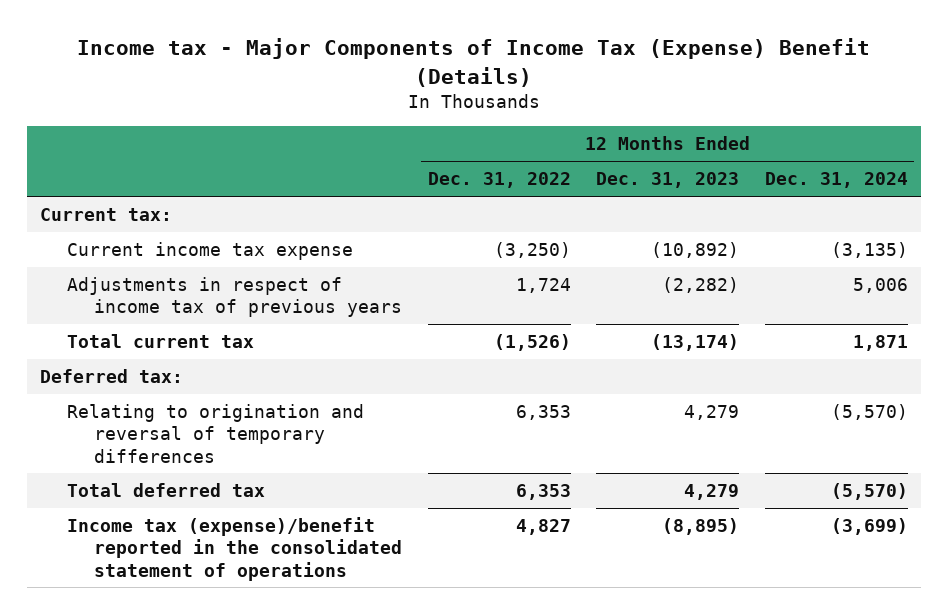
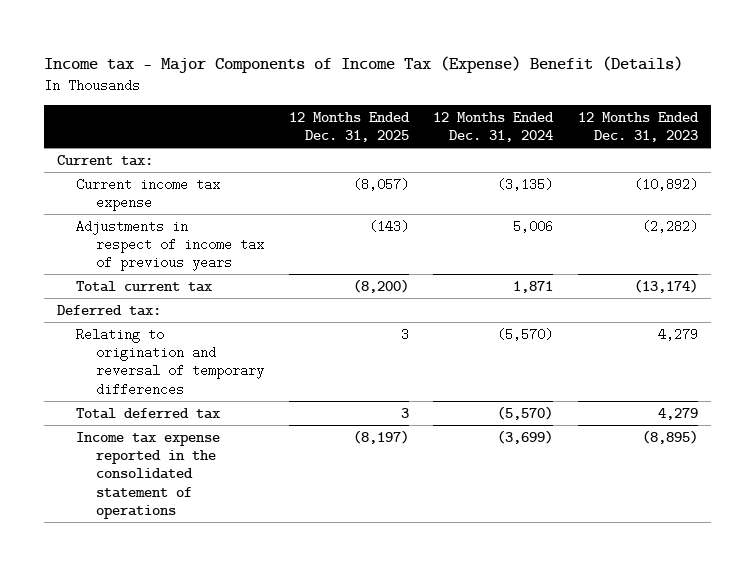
[427,172,571,189] Dec. 31, 2022 -> none
none -> [288,112,410,143] 12 Months Ended Dec. 31, 2025
[66,517,403,581] Income tax (expense)/benefit reported in the consolidated statement of operations -> [76,431,221,520] Income tax expense reported in the consolidated statement of operations

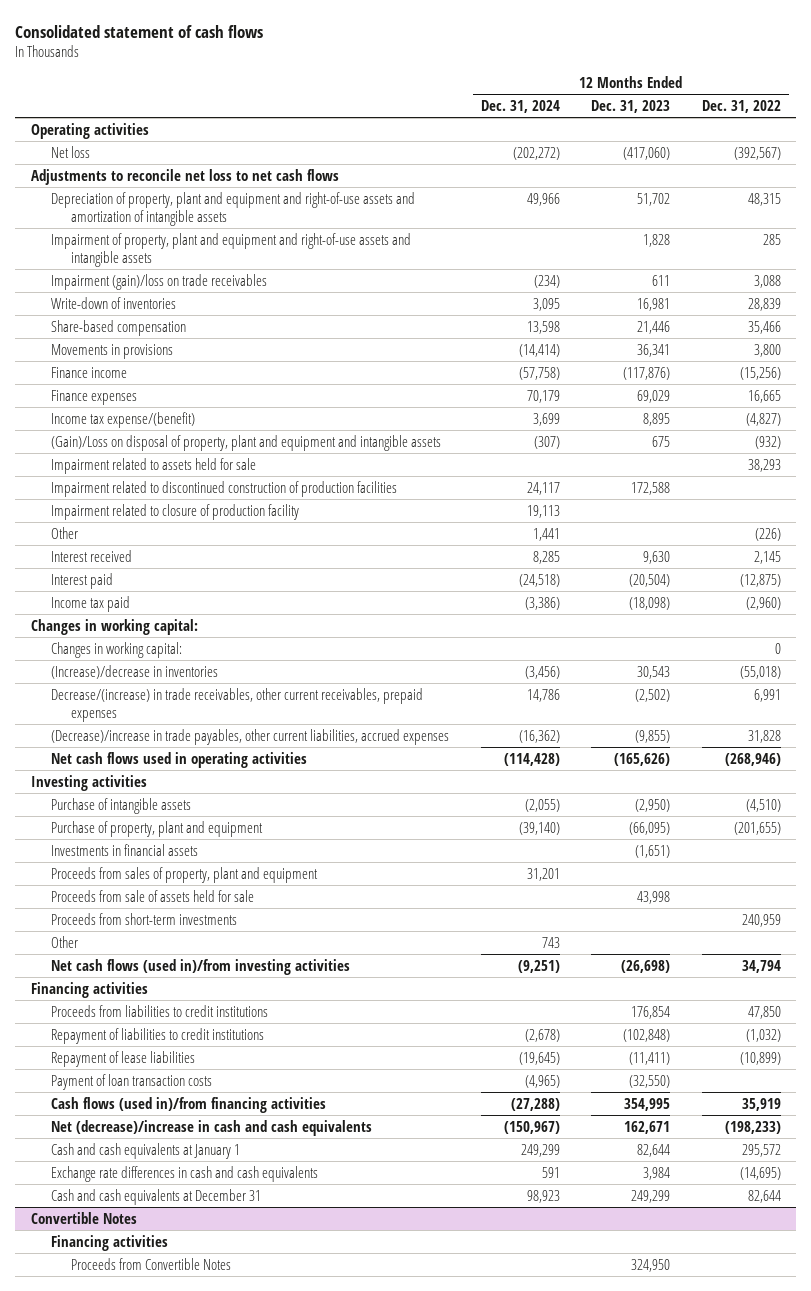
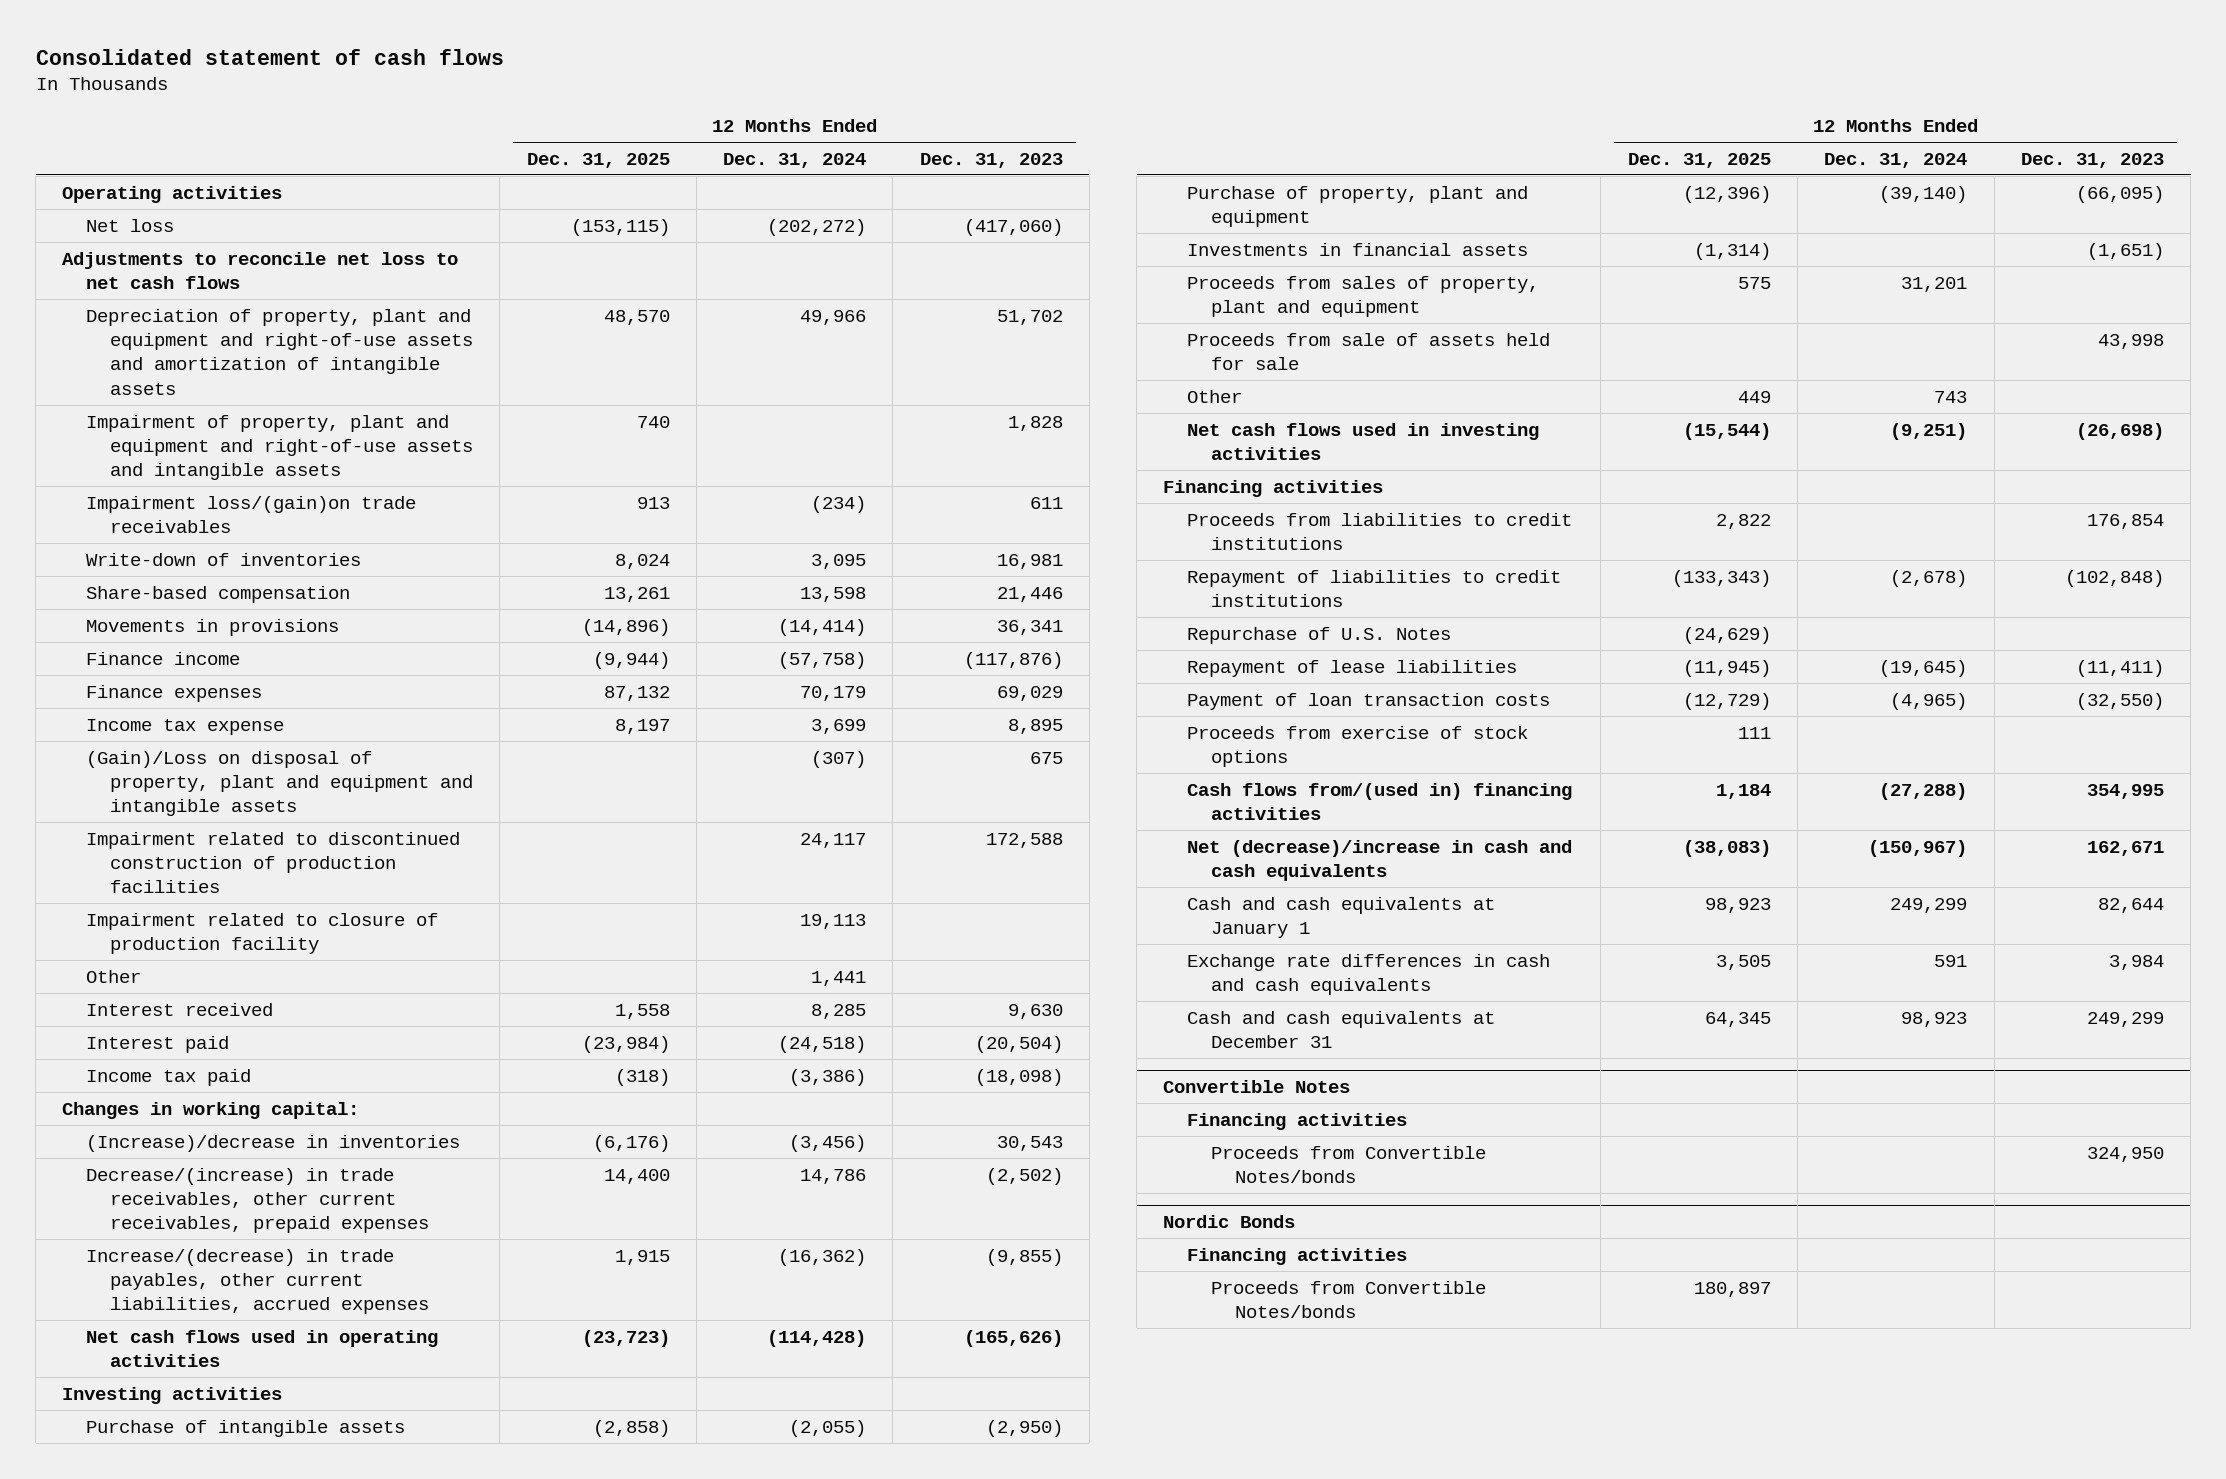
[701,99,781,113] Dec. 31, 2022 -> none
none -> [526,152,670,168] Dec. 31, 2025
[51,273,268,290] Impairment (gain)/loss on trade receivables -> [86,495,417,533] Impairment loss/(gain)on trade receivables
[51,411,196,428] Income tax expense/(benefit) -> [86,718,285,735] Income tax expense
[51,457,257,474] Impairment related to assets held for sale -> none
[51,641,183,658] Changes in working capital: -> none
[51,728,450,745] (Decrease)/increase in trade payables, other current liabilities, accrued expenses -> [86,1248,430,1315] Increase/(decrease) in trade payables, other current liabilities, accrued expenses
[51,912,238,925] Proceeds from short-term investments -> none
[51,958,351,975] Net cash flows (used in)/from investing activities -> [1187,422,1540,460] Net cash flows used in investing activities
none -> [1187,626,1452,644] Repurchase of U.S. Notes
none -> [1187,725,1529,767] Proceeds from exercise of stock options
[51,1096,327,1113] Cash flows (used in)/from financing activities -> [1187,782,1573,820] Cash flows from/(used in) financing activities
[71,1257,232,1270] Proceeds from Convertible Notes -> [1211,1145,1487,1183] Proceeds from Convertible Notes/bonds
none -> [1163,1214,1296,1228] Nordic Bonds
none -> [1187,1247,1408,1265] Financing activities
none -> [1211,1280,1487,1318] Proceeds from Convertible Notes/bonds

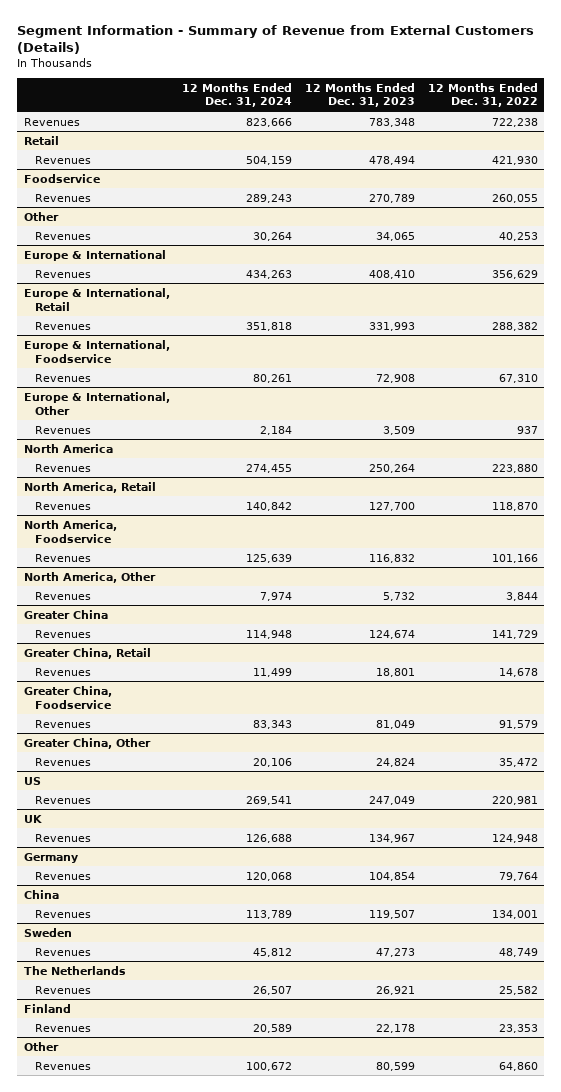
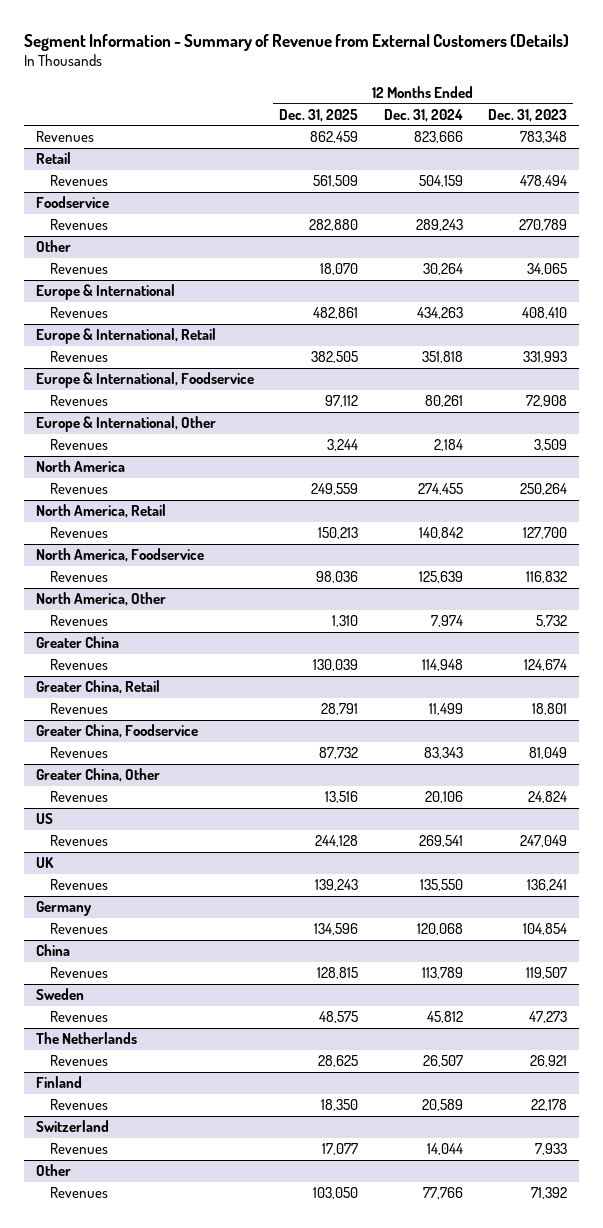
[427,82,538,108] 12 Months Ended Dec. 31, 2022 -> none
none -> [279,108,359,122] Dec. 31, 2025
[246,833,293,843] 126,688 -> [419,879,463,892] 135,550
[369,833,416,843] 134,967 -> [526,879,567,892] 136,241
none -> [36,1120,110,1133] Switzerland
none -> [50,1143,109,1155] Revenues
[246,1061,293,1071] 100,672 -> [422,1187,463,1200] 77,766
[376,1061,416,1071] 80,599 -> [530,1187,567,1200] 71,392

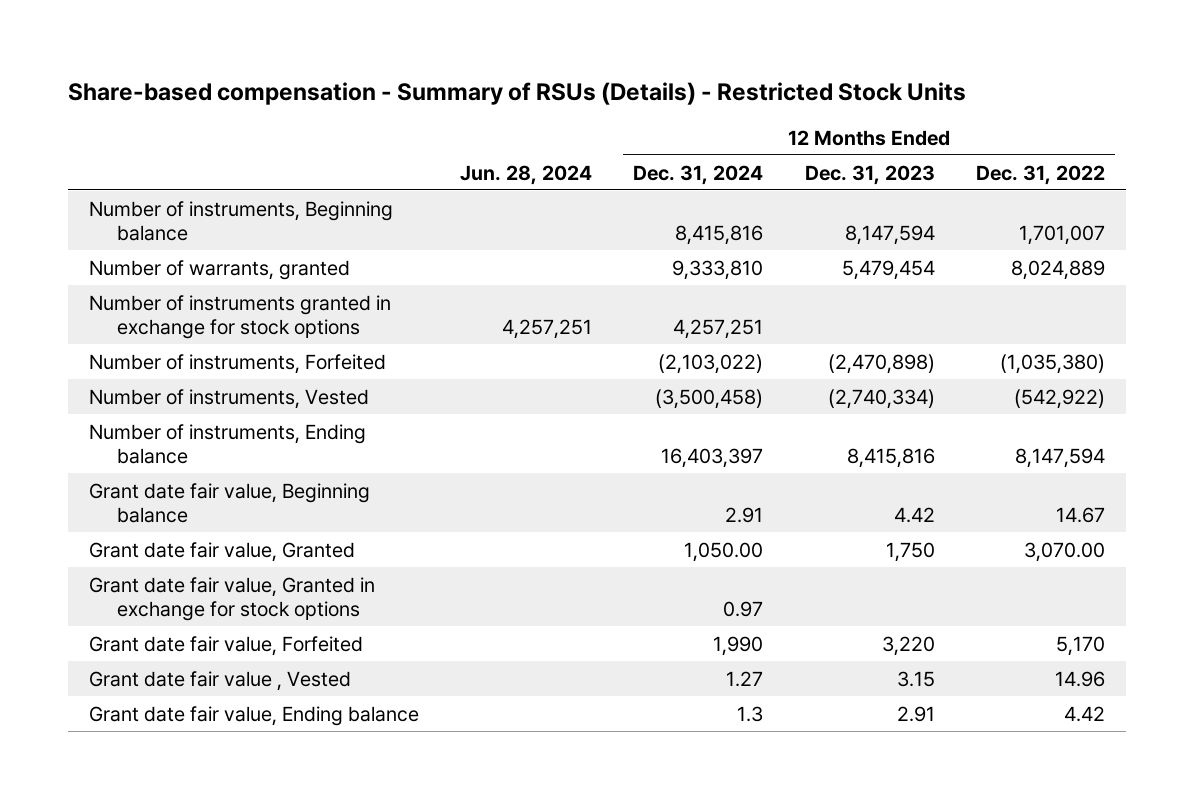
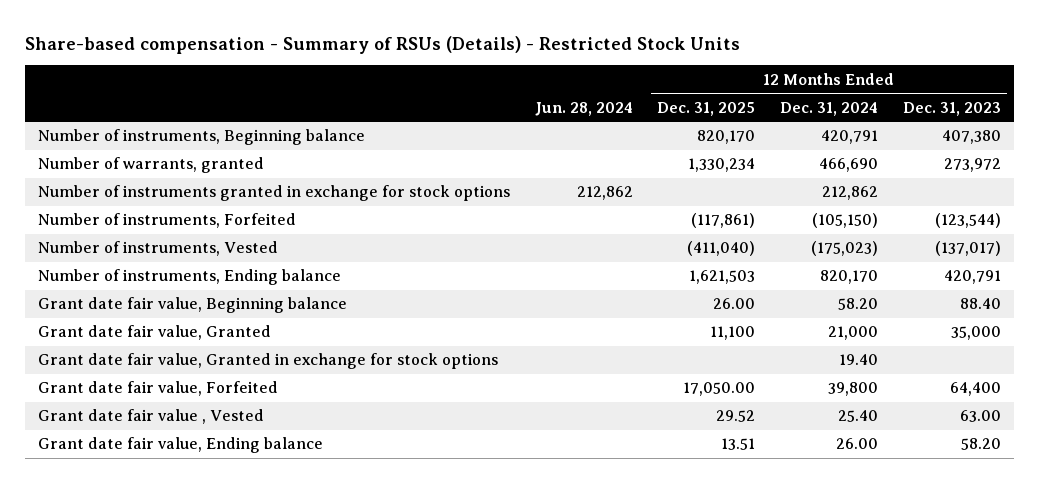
[975,164,1105,185] Dec. 31, 2022 -> none
none -> [657,101,756,116] Dec. 31, 2025
[675,224,764,245] 8,415,816 -> [821,130,879,145] 420,791
[844,224,935,245] 8,147,594 -> [942,130,1002,145] 407,380
[672,259,764,280] 9,333,810 -> [819,158,879,173] 466,690
[841,259,935,280] 5,479,454 -> [944,158,1002,173] 273,972
[502,318,593,339] 4,257,251 -> [576,186,633,201] 212,862
[673,318,764,339] 4,257,251 -> [822,186,879,201] 212,862
[658,353,764,374] (2,103,022) -> [812,213,879,229] (105,150)
[827,353,935,374] (2,470,898) -> [935,213,1002,229] (123,544)
[655,388,764,409] (3,500,458) -> [811,241,879,257] (175,023)
[827,388,935,409] (2,740,334) -> [935,241,1002,257] (137,017)
[661,447,764,468] 16,403,397 -> [820,270,879,285] 820,170
[846,447,935,468] 8,415,816 -> [944,270,1002,285] 420,791
[725,506,764,523] 2.91 -> [838,298,879,311] 58.20
[893,506,935,523] 4.42 -> [960,298,1002,310] 88.40
[684,541,764,562] 1,050.00 -> [828,326,879,341] 21,000
[885,541,935,562] 1,750 -> [951,326,1002,341] 35,000
[723,600,764,617] 0.97 -> [839,354,879,366] 19.40
[713,635,764,656] 1,990 -> [828,382,879,397] 39,800
[881,635,935,656] 3,220 -> [950,382,1002,397] 64,400
[726,670,764,687] 1.27 -> [838,410,879,423] 25.40
[896,670,935,687] 3.15 -> [960,410,1002,423] 63.00
[737,705,764,722] 1.3 -> [836,438,879,450] 26.00
[896,705,935,722] 2.91 -> [961,438,1002,451] 58.20

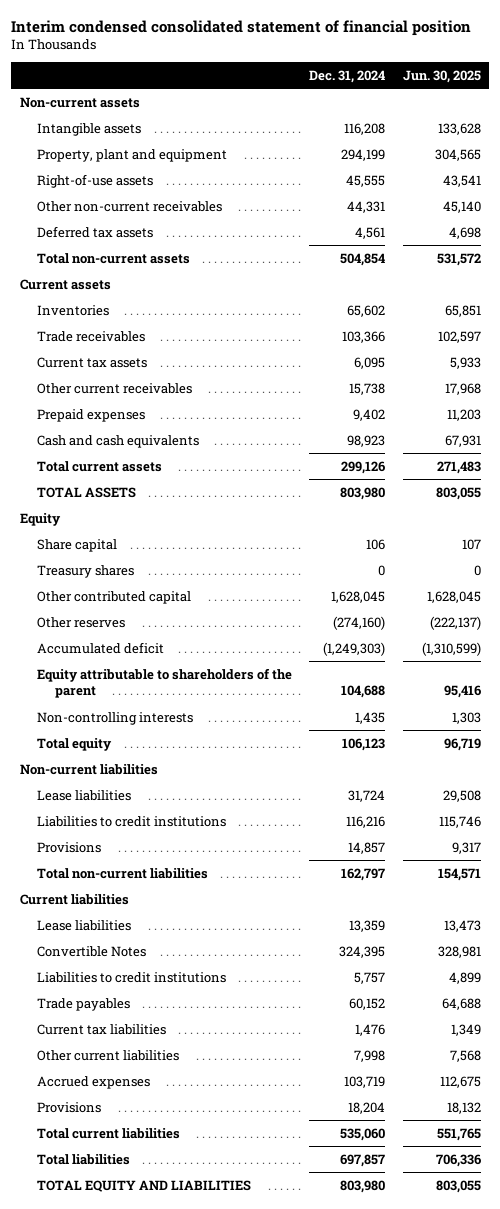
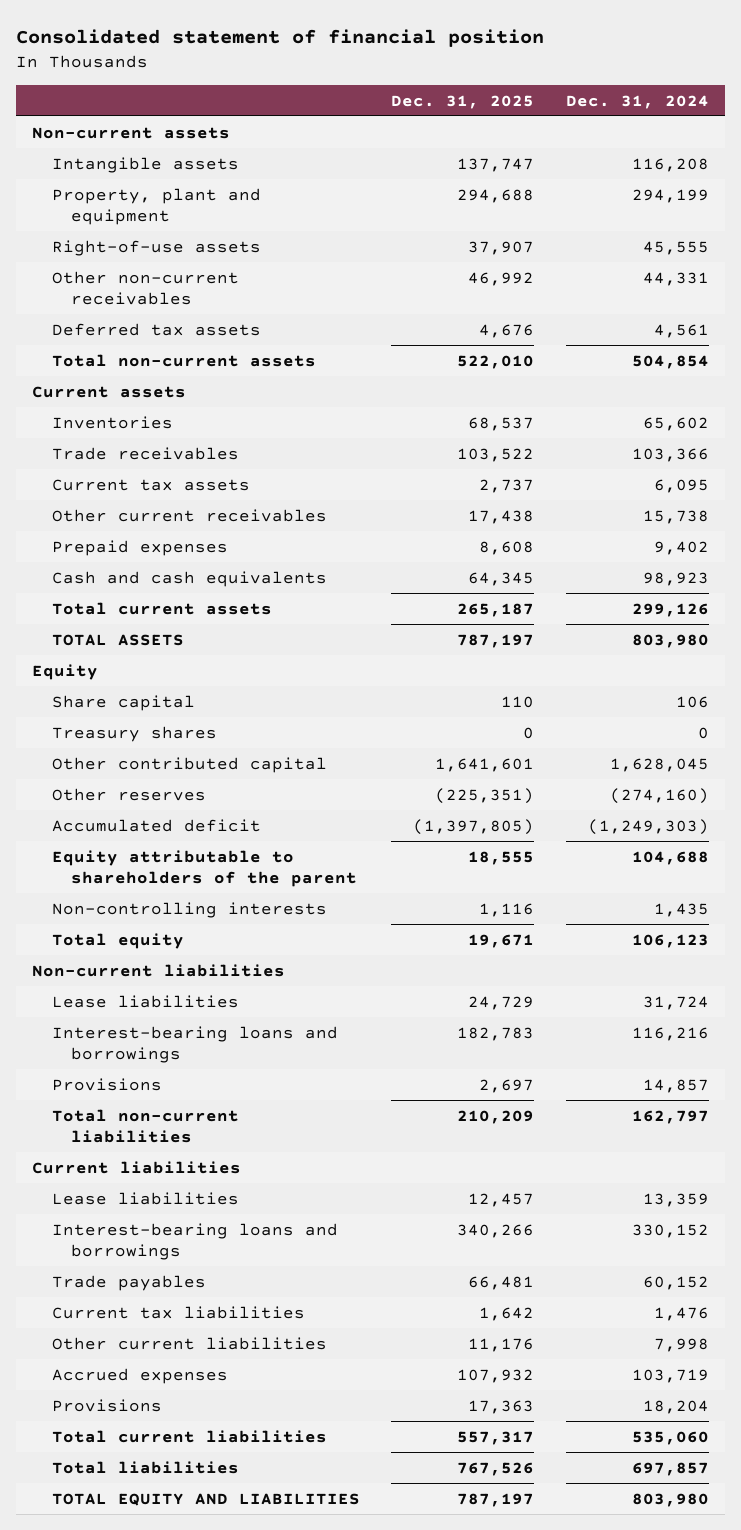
[11,19,472,36] Interim condensed consolidated statement of financial position -> [16,29,545,48] Consolidated statement of financial position
[402,70,481,84] Jun. 30, 2025 -> none
none -> [391,94,535,109] Dec. 31, 2025
[37,815,227,827] Liabilities to credit institutions -> [51,1025,338,1063] Interest-bearing loans and borrowings
[37,945,147,957] Convertible Notes -> none
[37,971,227,983] Liabilities to credit institutions -> none
none -> [51,1222,338,1260] Interest-bearing loans and borrowings

